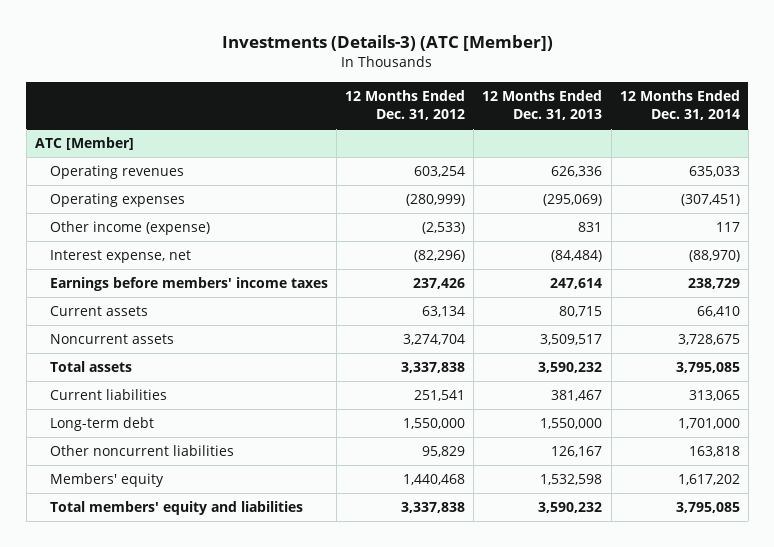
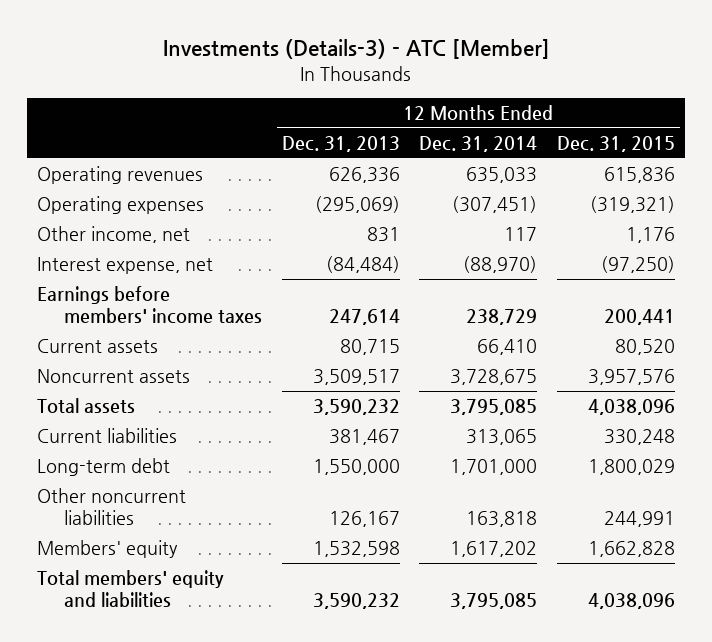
[222,35,554,52] Investments (Details-3) (ATC [Member]) -> [163,39,551,60] Investments (Details-3) - ATC [Member]
[345,89,466,121] 12 Months Ended Dec. 31, 2012 -> none
none -> [557,135,676,152] Dec. 31, 2015
[34,137,134,151] ATC [Member] -> none
[49,221,210,236] Other income (expense) -> [37,226,191,244] Other income, net

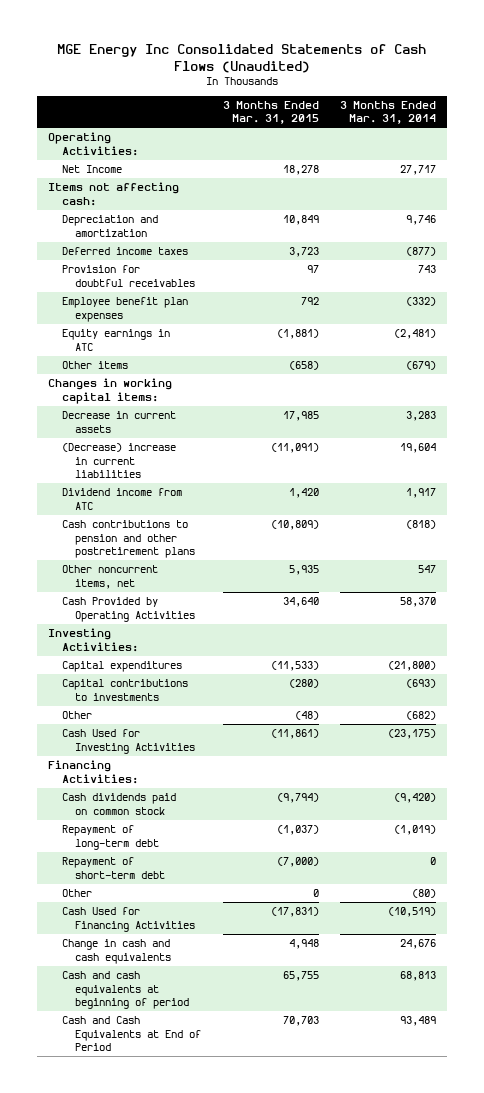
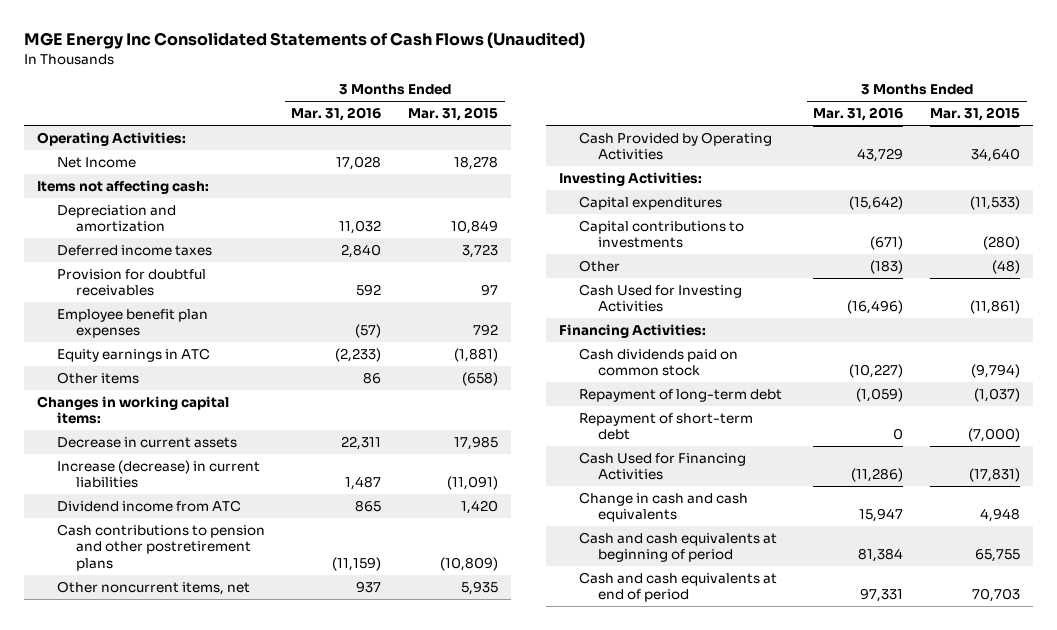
[340,100,437,125] 3 Months Ended Mar. 31, 2014 -> none
none -> [291,107,382,122] Mar. 31, 2016
[61,443,176,479] (Decrease) increase in current liabilities -> [56,460,260,489] Increase (decrease) in current liabilities
[61,889,92,898] Other -> none
[61,1016,202,1052] Cash and Cash Equivalents at End of Period -> [578,572,777,603] Cash and cash equivalents at end of period

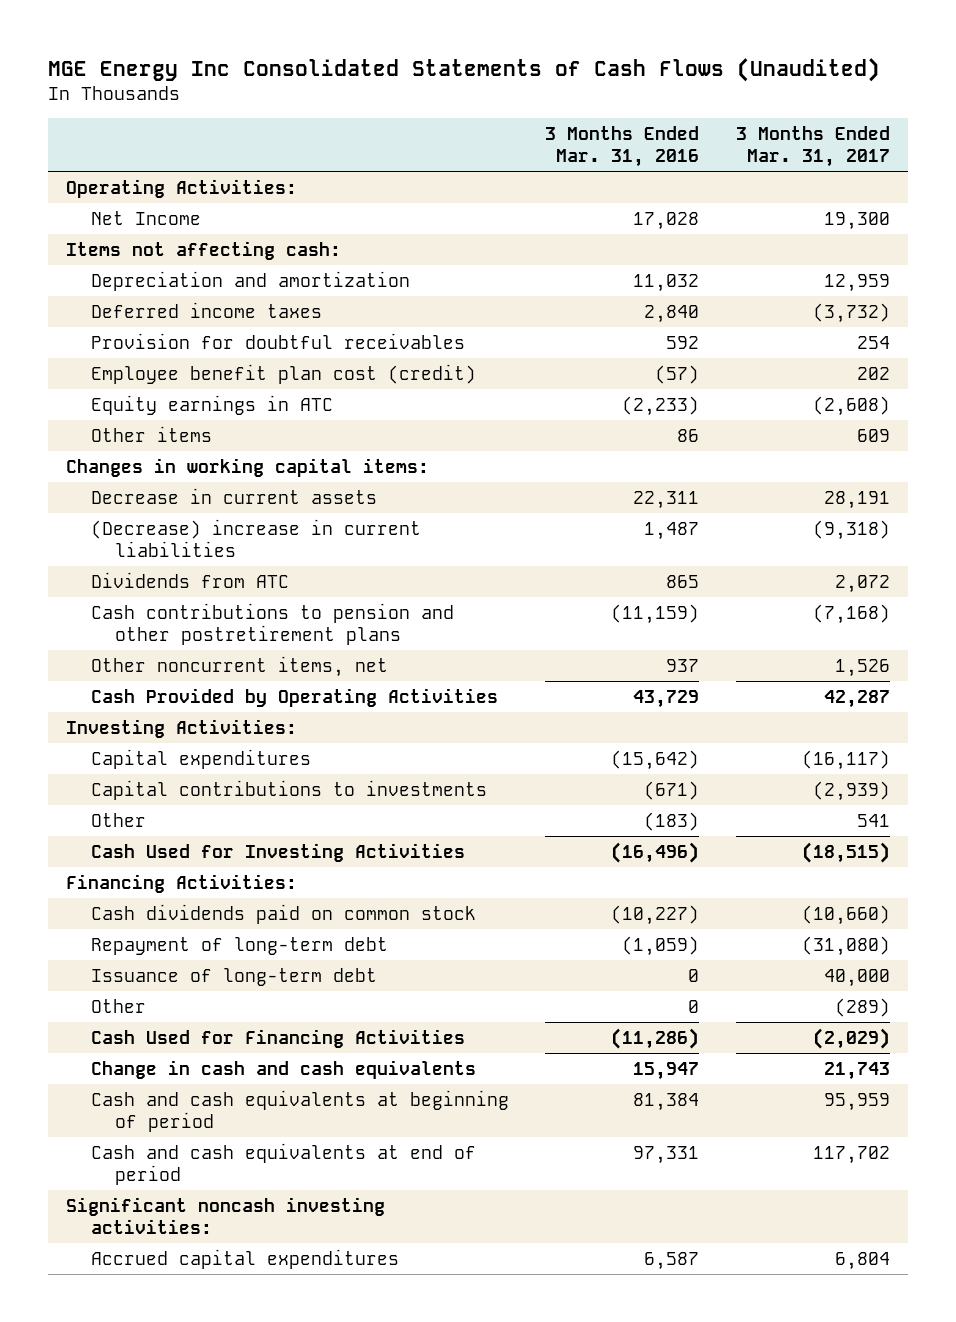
[408,107,499,122] Mar. 31, 2015 -> none
none -> [735,126,890,168] 3 Months Ended Mar. 31, 2017
[56,309,208,339] Employee benefit plan expenses -> [90,363,476,384] Employee benefit plan cost (credit)
[56,460,260,489] Increase (decrease) in current liabilities -> [90,518,421,557] (Decrease) increase in current liabilities
[56,500,241,513] Dividend income from ATC -> [90,571,289,588] Dividends from ATC
[578,413,753,441] Repayment of short-term debt -> none
none -> [90,967,377,986] Issuance of long-term debt
none -> [90,998,146,1013] Other
none -> [66,1196,386,1234] Significant noncash investing activities:
none -> [90,1248,399,1269] Accrued capital expenditures

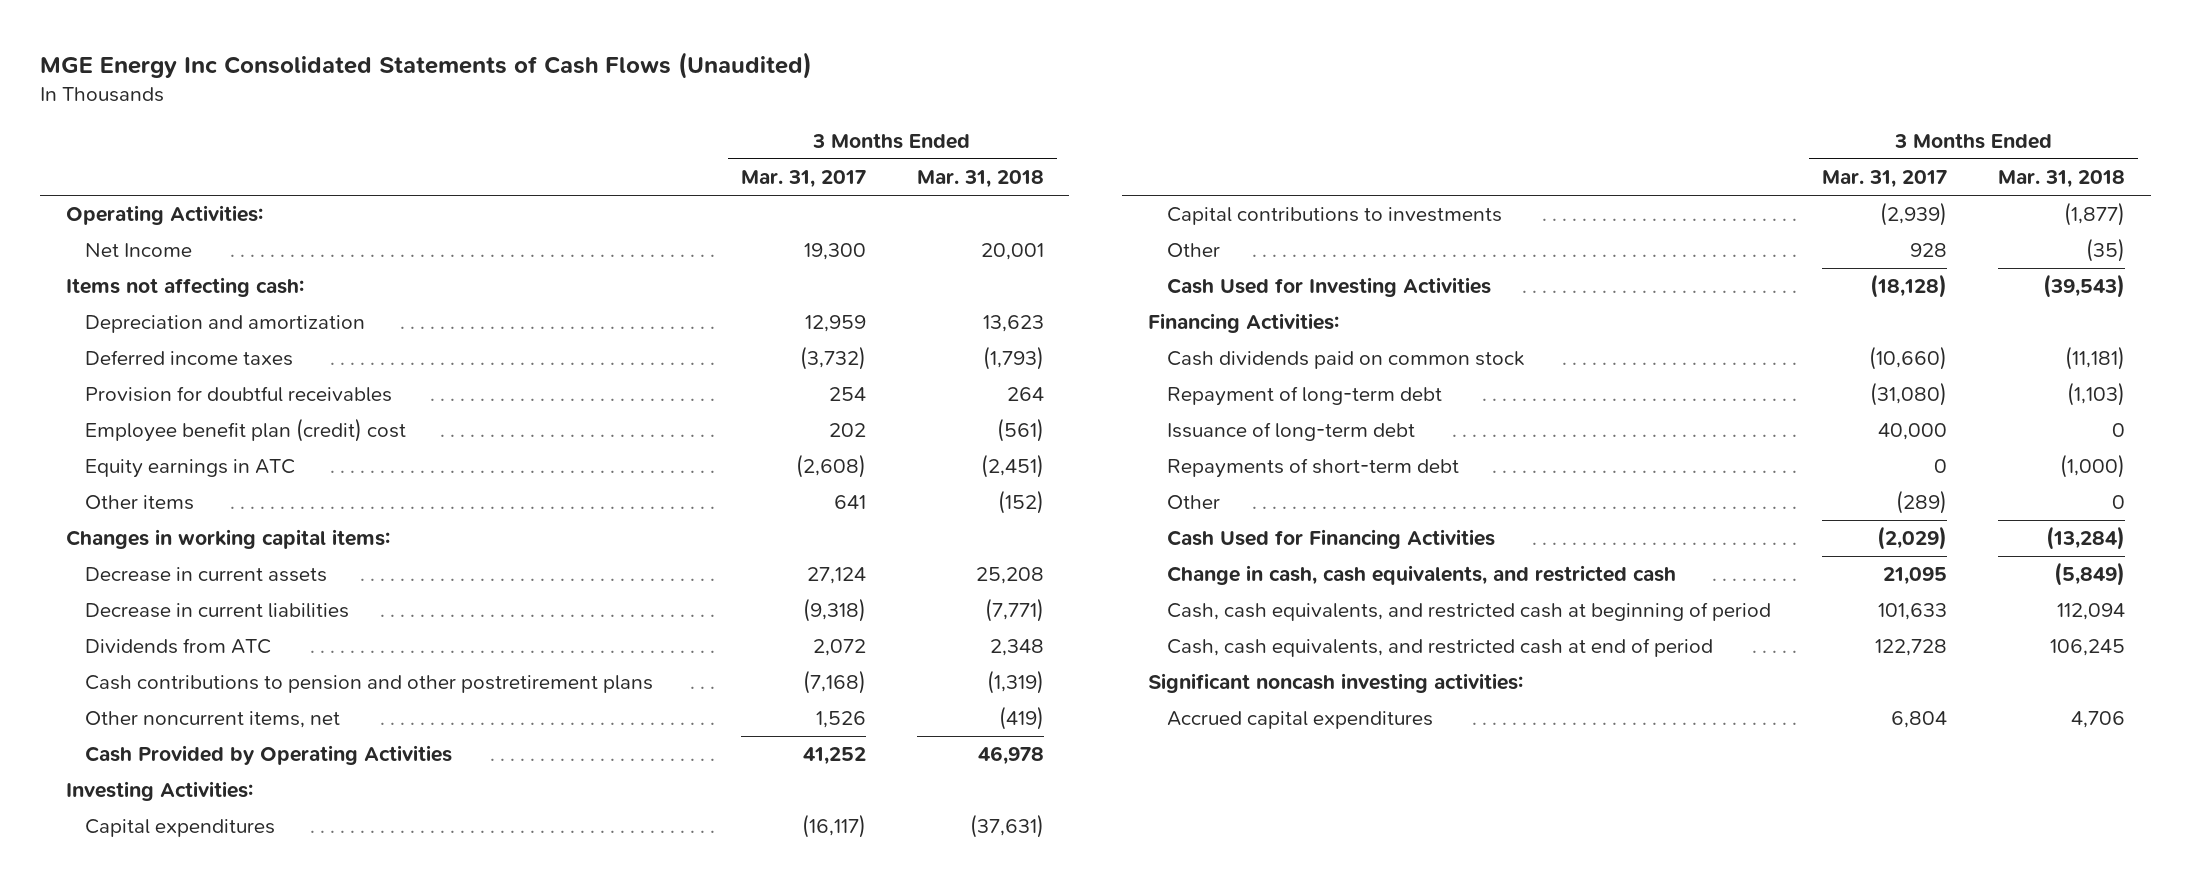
[545,126,700,168] 3 Months Ended Mar. 31, 2016 -> none
none -> [916,170,1044,189] Mar. 31, 2018
[90,363,476,384] Employee benefit plan cost (credit) -> [85,418,407,443] Employee benefit plan (credit) cost
[856,428,890,442] 609 -> [833,495,866,510] 641
[823,490,890,509] 28,191 -> [806,567,866,585] 27,124
[90,518,421,557] (Decrease) increase in current liabilities -> [85,603,350,619] Decrease in current liabilities
[823,689,890,708] 42,287 -> [802,747,866,766] 41,252
[856,813,890,827] 541 -> [1910,243,1948,258] 928
[801,841,890,863] (18,515) -> [1870,274,1948,299] (18,128)
none -> [1167,458,1460,479] Repayments of short-term debt
[90,1059,476,1079] Change in cash and cash equivalents -> [1167,565,1677,586] Change in cash, cash equivalents, and restricted cash
[823,1061,890,1080] 21,743 -> [1883,567,1948,586] 21,095
[90,1089,509,1132] Cash and cash equivalents at beginning of period -> [1167,602,1772,622] Cash, cash equivalents, and restricted cash at beginning of period
[823,1092,890,1111] 95,959 -> [1878,603,1948,621] 101,633
[90,1142,476,1185] Cash and cash equivalents at end of period -> [1167,638,1714,658] Cash, cash equivalents, and restricted cash at end of period
[812,1145,890,1164] 117,702 -> [1875,639,1948,657] 122,728

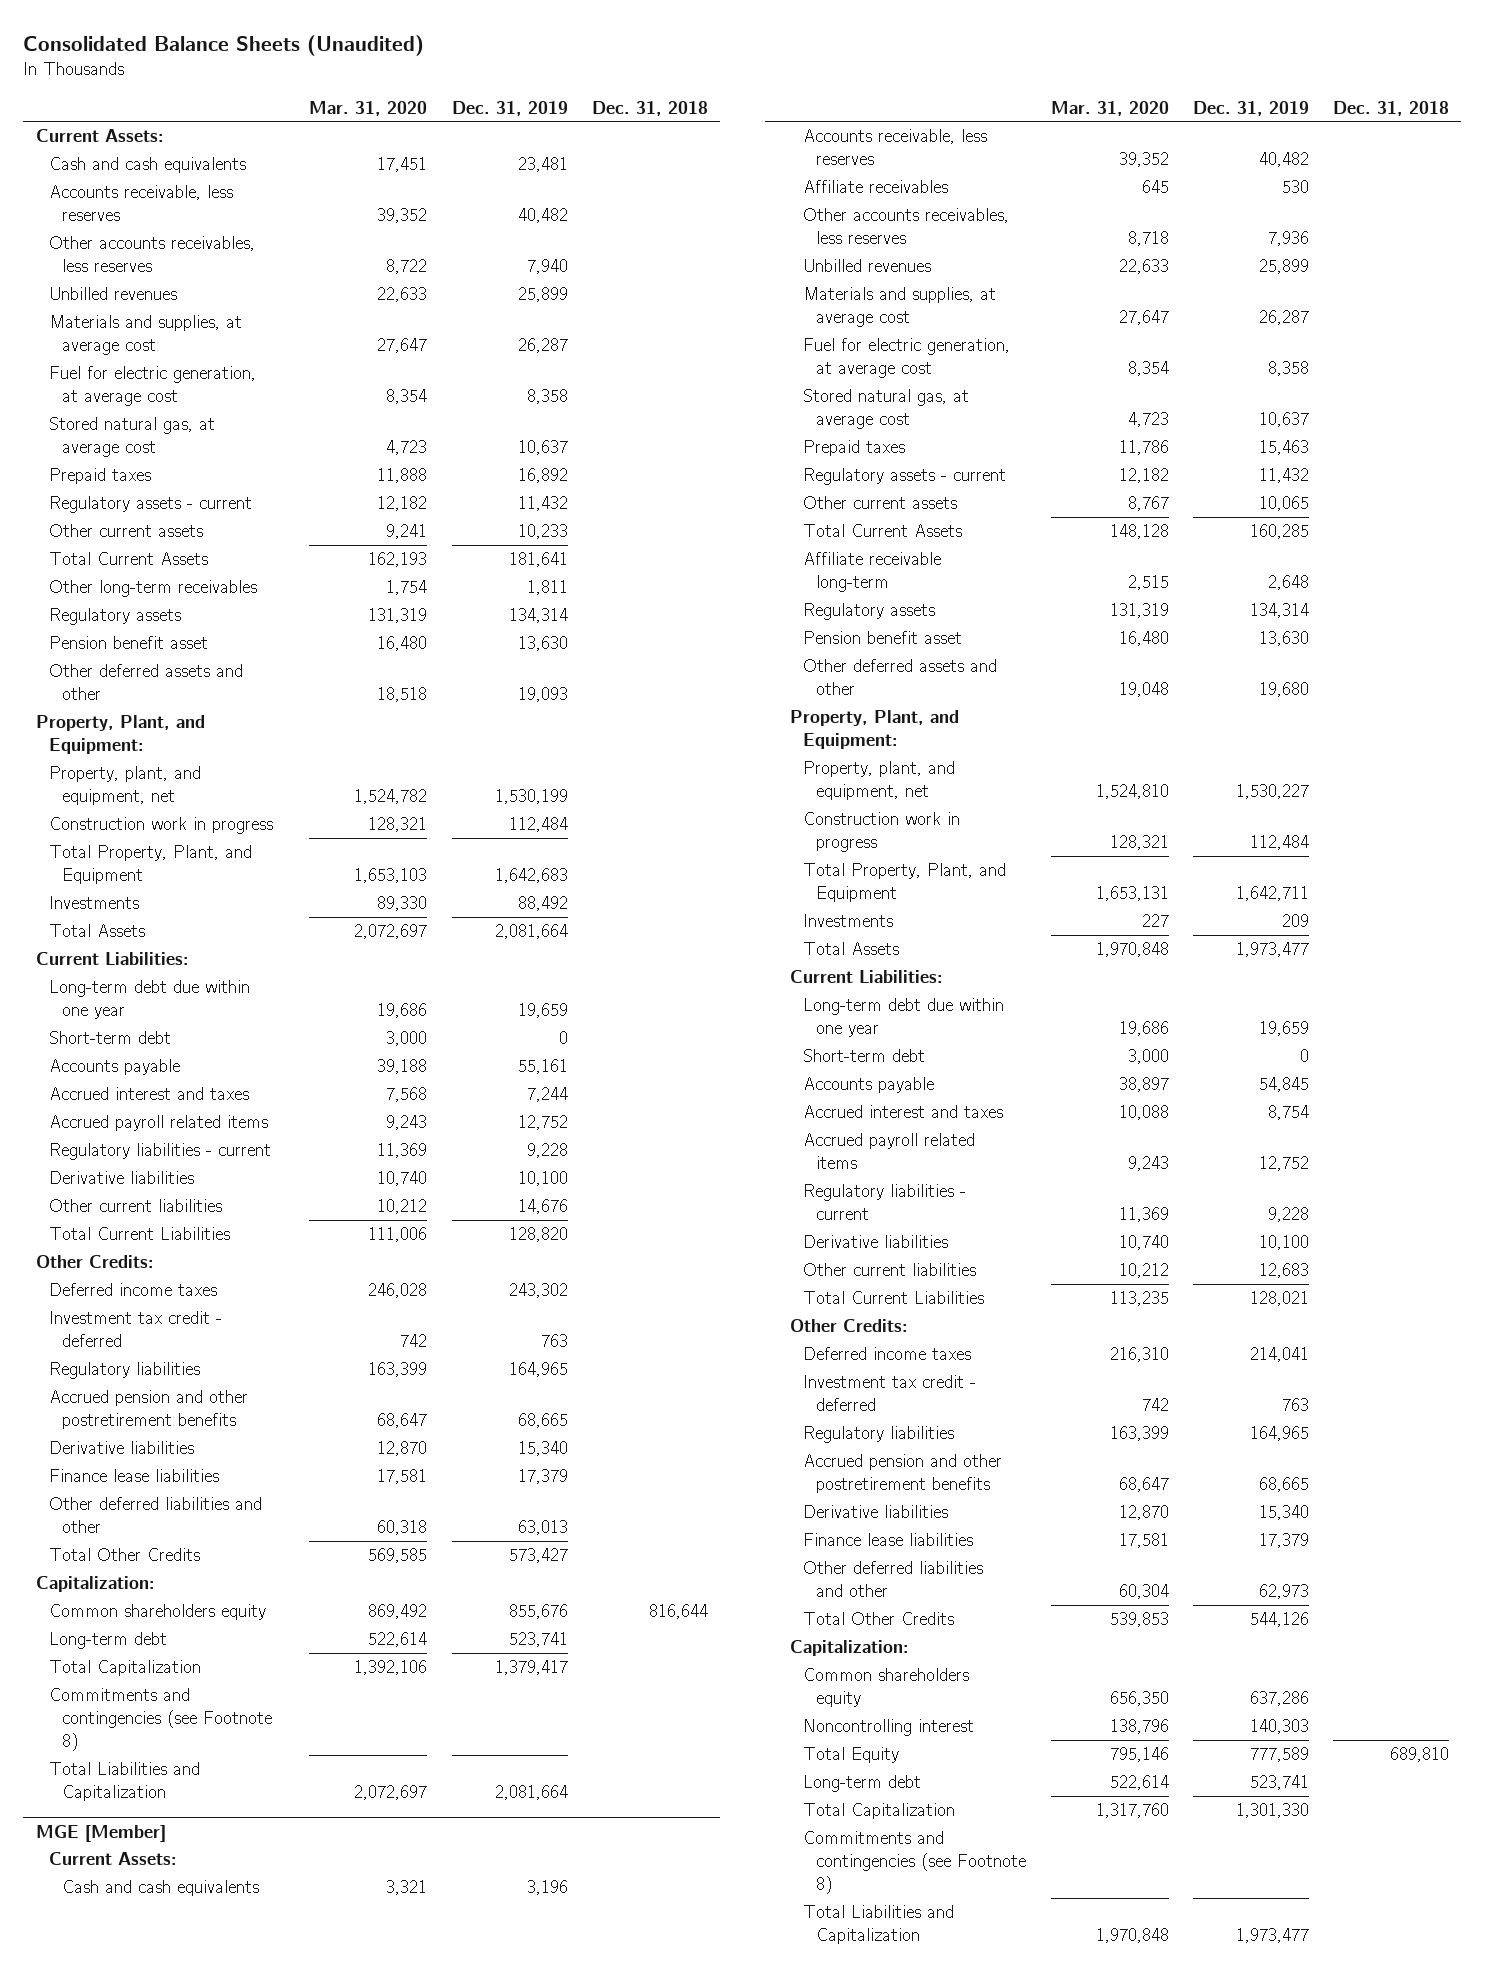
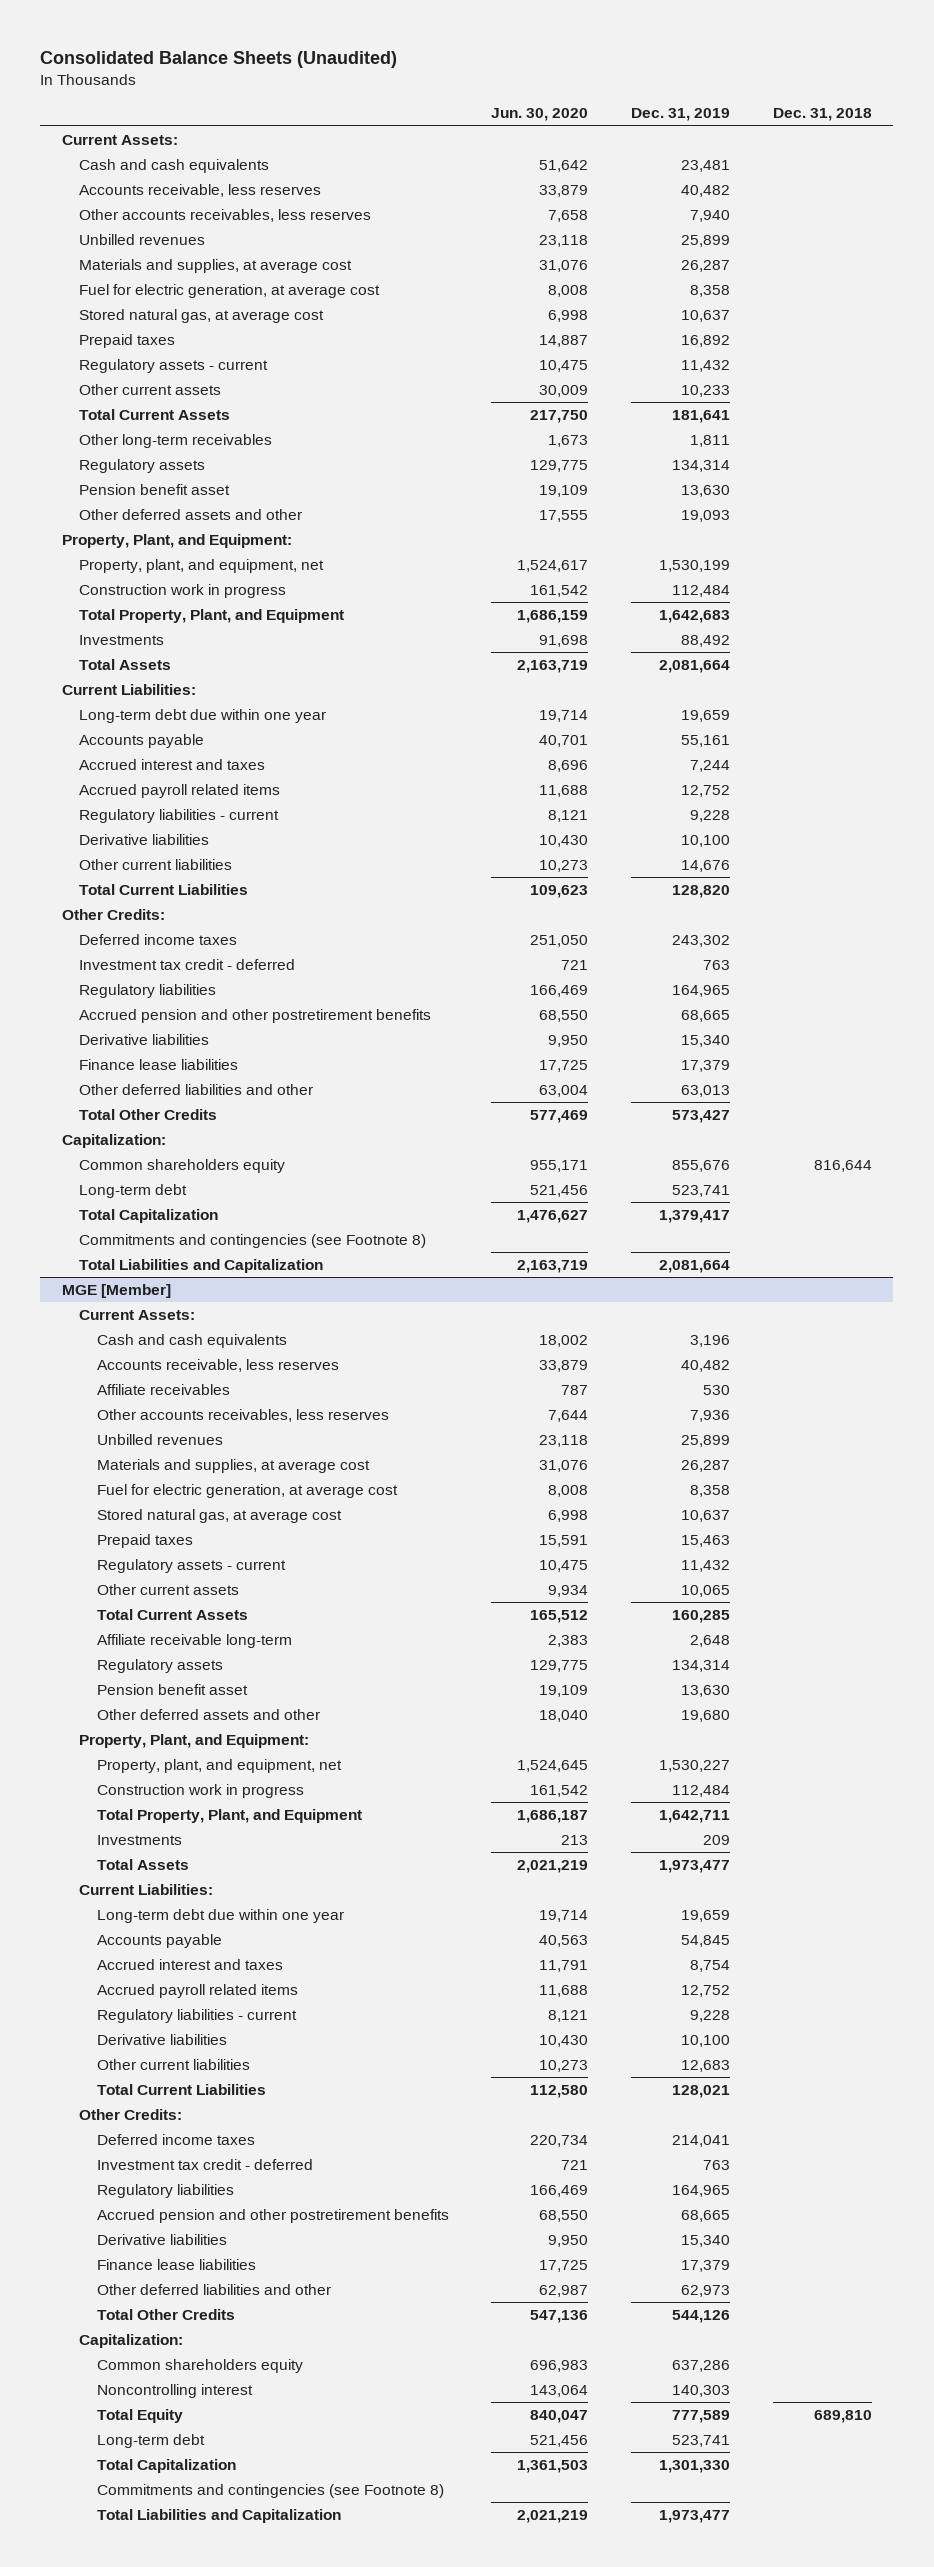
[309,100,428,116] Mar. 31, 2020 -> none
none -> [491,108,589,122] Jun. 30, 2020
[48,1031,171,1045] Short-term debt -> none
[803,1049,926,1063] Short-term debt -> none

